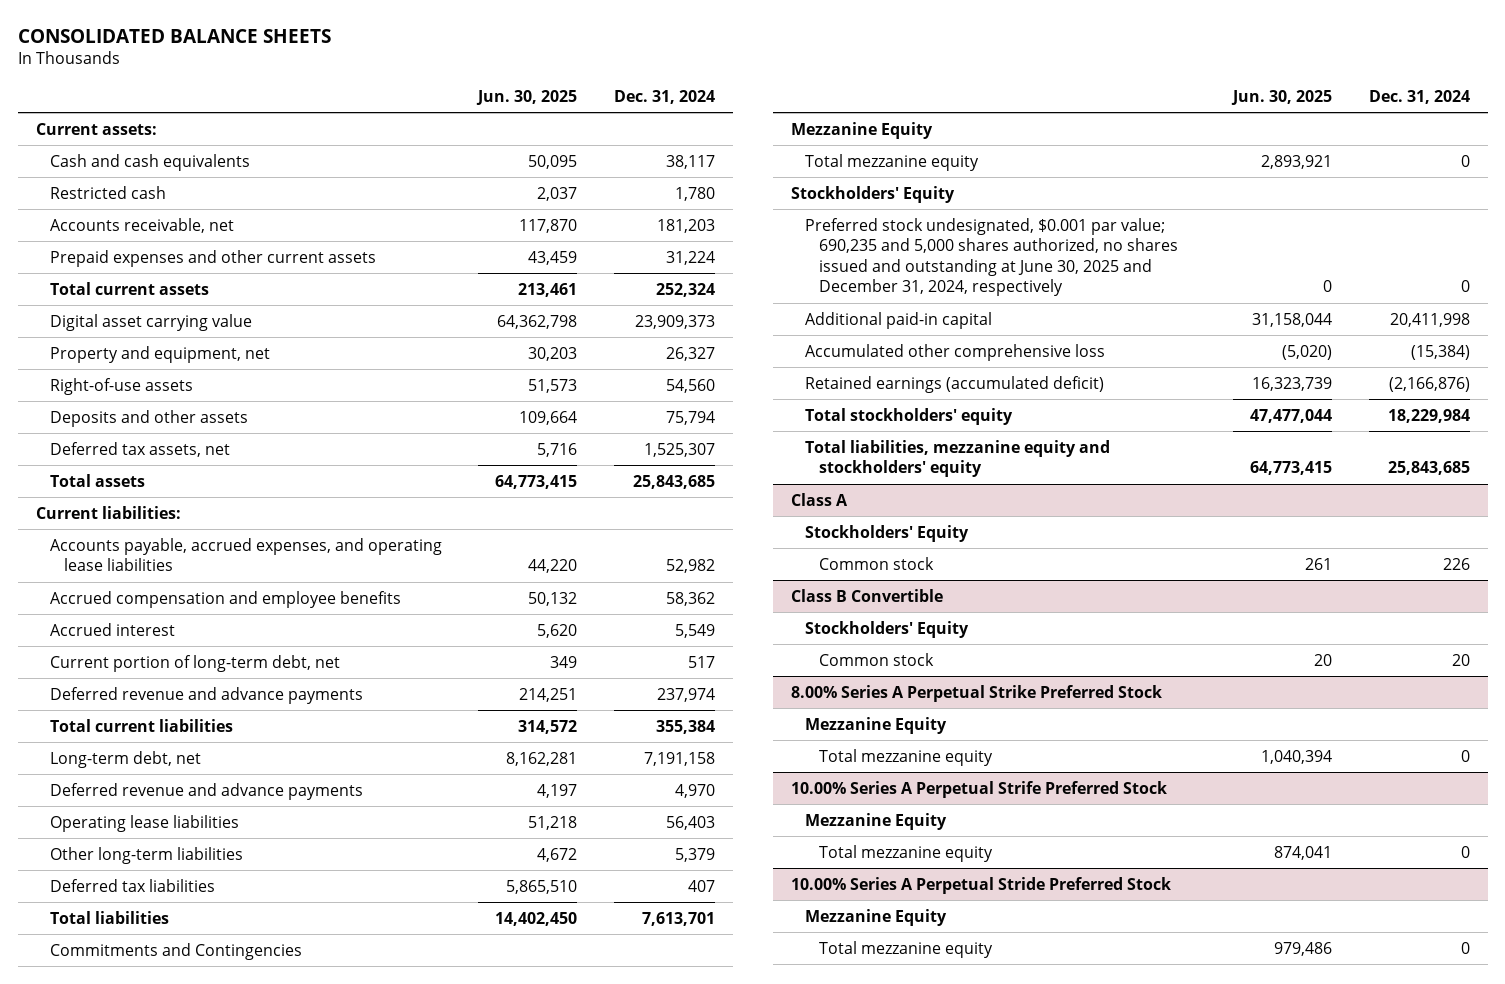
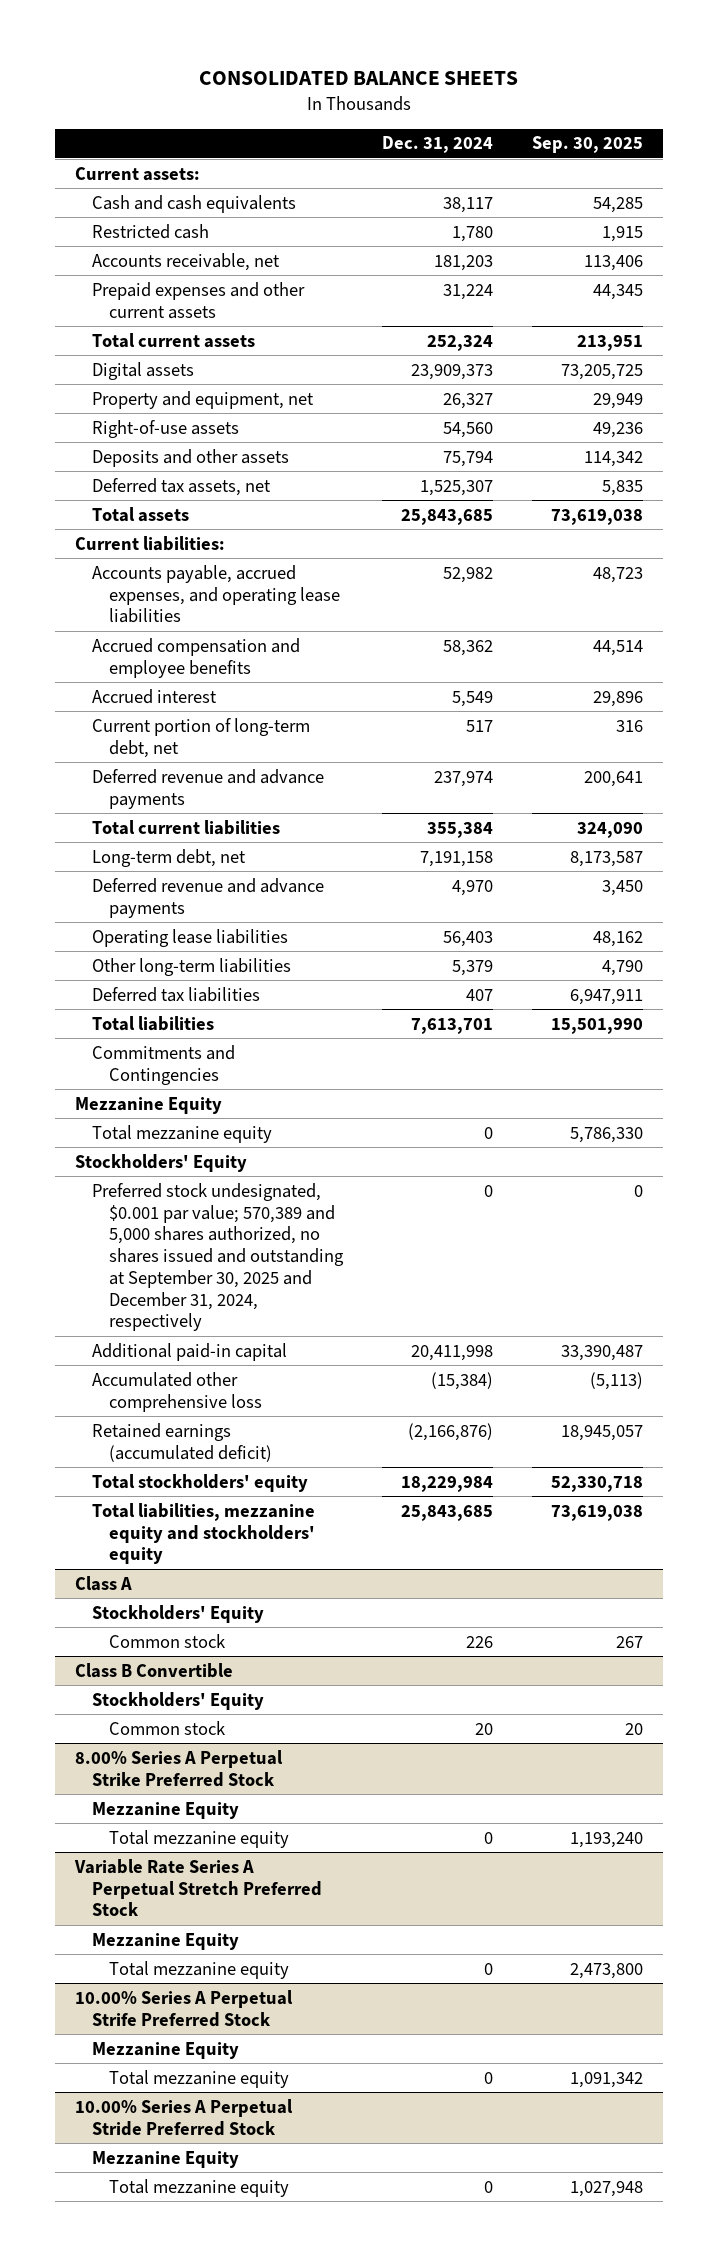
[476,90,578,106] Jun. 30, 2025 -> none
none -> [532,136,644,154] Sep. 30, 2025
[49,313,252,331] Digital asset carrying value -> [92,361,195,380] Digital assets
[804,217,1178,297] Preferred stock undesignated, $0.001 par value; 690,235 and 5,000 shares authorized, no shares issued and outstanding at June 30, 2025 and December 31, 2024, respectively -> [92,1182,345,1332] Preferred stock undesignated, $0.001 par value; 570,389 and 5,000 shares authorized, no shares issued and outstanding at September 30, 2025 and December 31, 2024, respectively
none -> [73,1858,323,1917] Variable Rate Series A Perpetual Stretch Preferred Stock
none -> [92,1932,240,1950] Mezzanine Equity
none -> [109,1960,290,1979] Total mezzanine equity

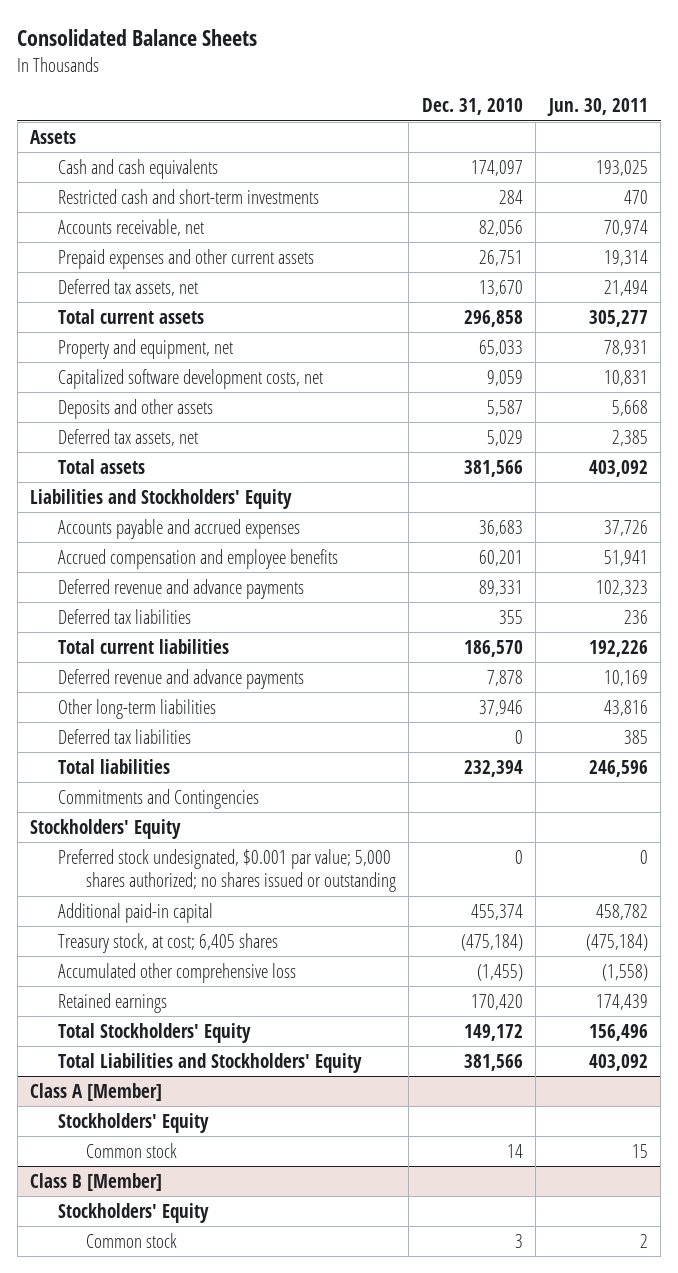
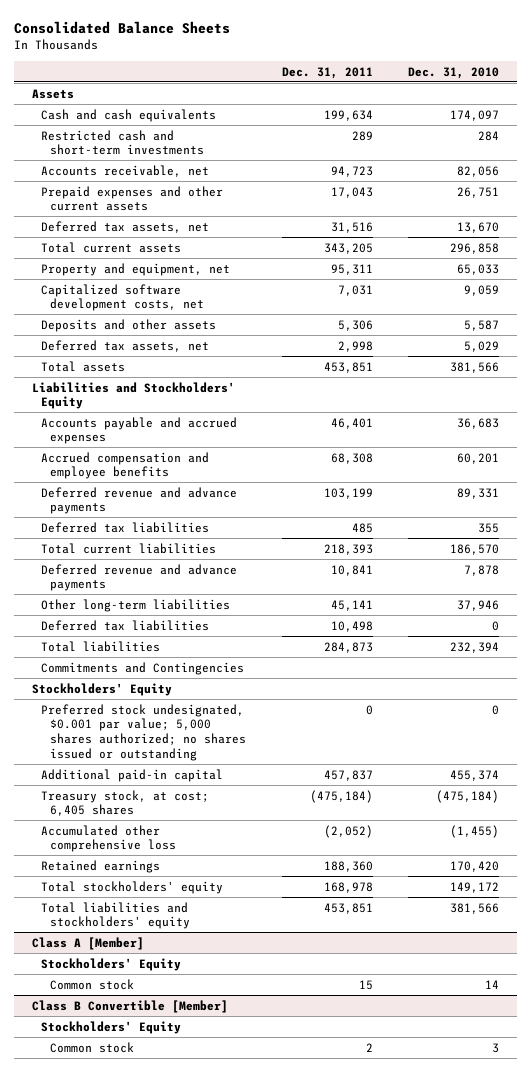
[546,98,648,117] Jun. 30, 2011 -> none
none -> [281,66,373,79] Dec. 31, 2011
[57,1022,251,1043] Total Stockholders' Equity -> [40,880,223,894] Total stockholders' equity
[57,1052,362,1073] Total Liabilities and Stockholders' Equity -> [40,901,190,930] Total liabilities and stockholders' equity
[30,1172,163,1191] Class B [Member] -> [31,999,228,1013] Class B Convertible [Member]

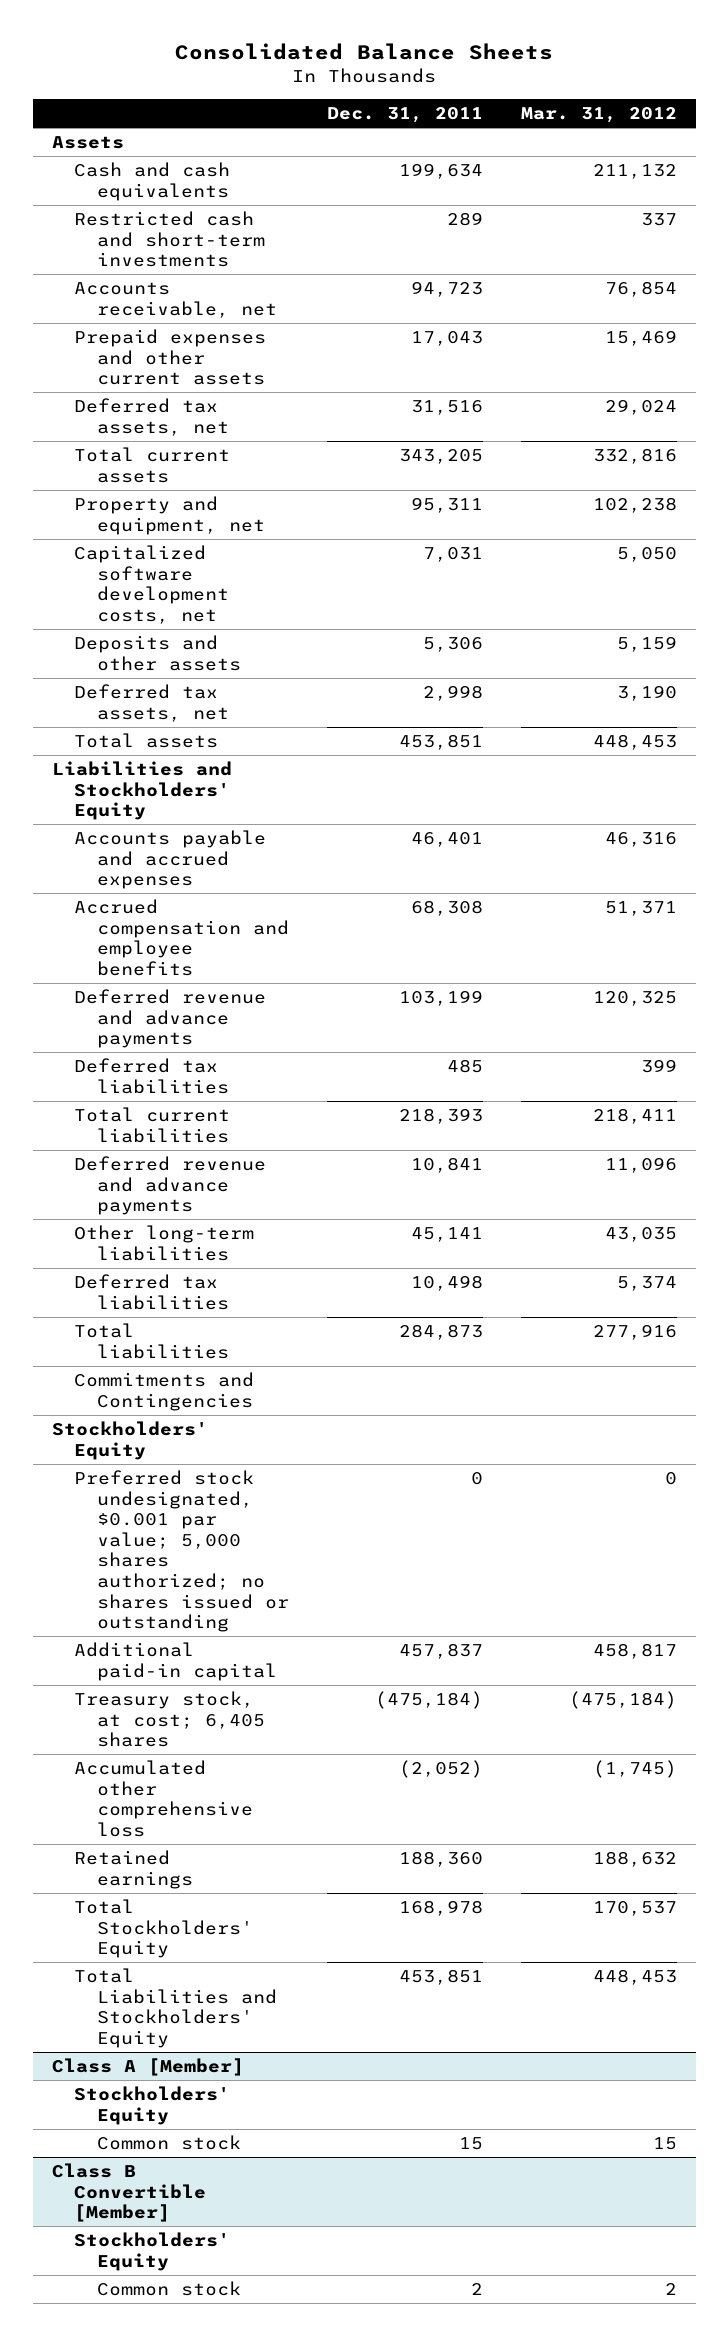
[408,66,500,79] Dec. 31, 2010 -> none
none -> [520,107,677,124] Mar. 31, 2012
[40,880,223,894] Total stockholders' equity -> [74,1899,253,1959] Total Stockholders' Equity
[40,901,190,930] Total liabilities and stockholders' equity -> [74,1968,277,2048] Total Liabilities and Stockholders' Equity

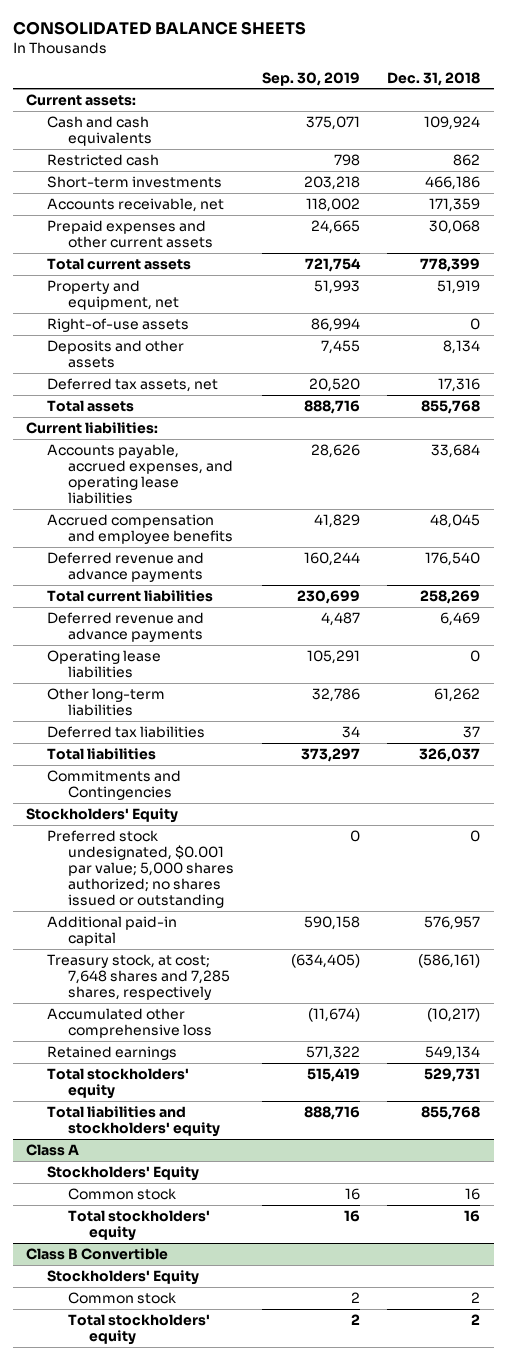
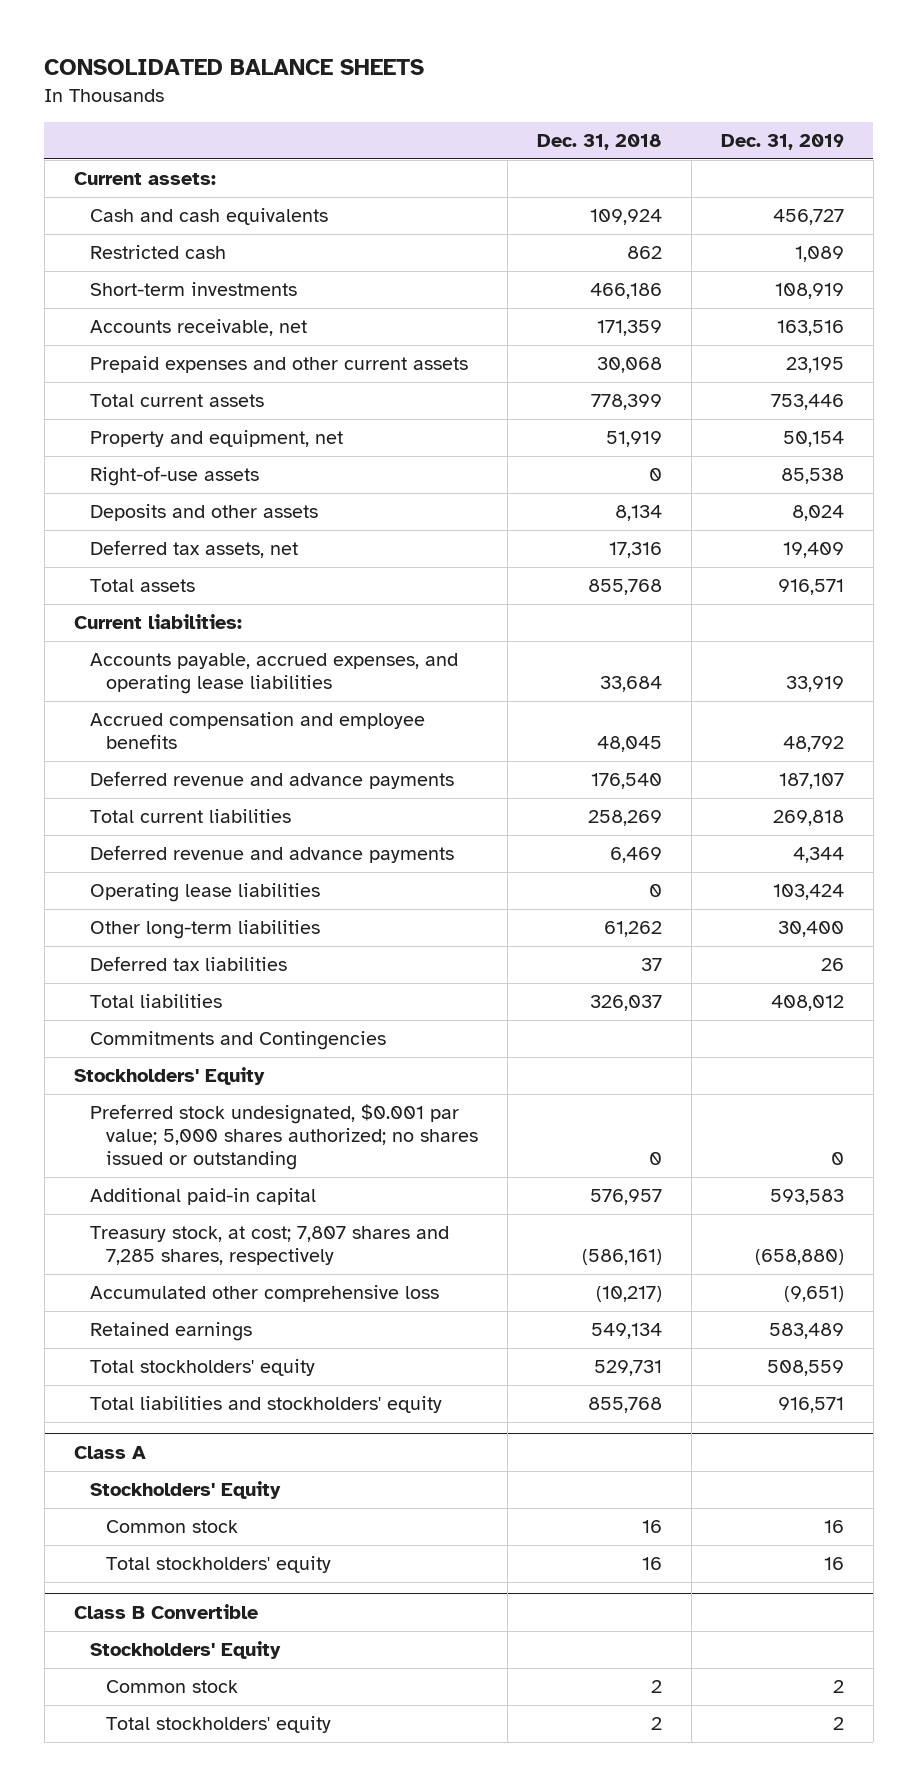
[261,71,360,86] Sep. 30, 2019 -> none
none -> [720,133,844,150] Dec. 31, 2019
[47,953,231,1001] Treasury stock, at cost; 7,648 shares and 7,285 shares, respectively -> [89,1226,449,1266] Treasury stock, at cost; 7,807 shares and 7,285 shares, respectively

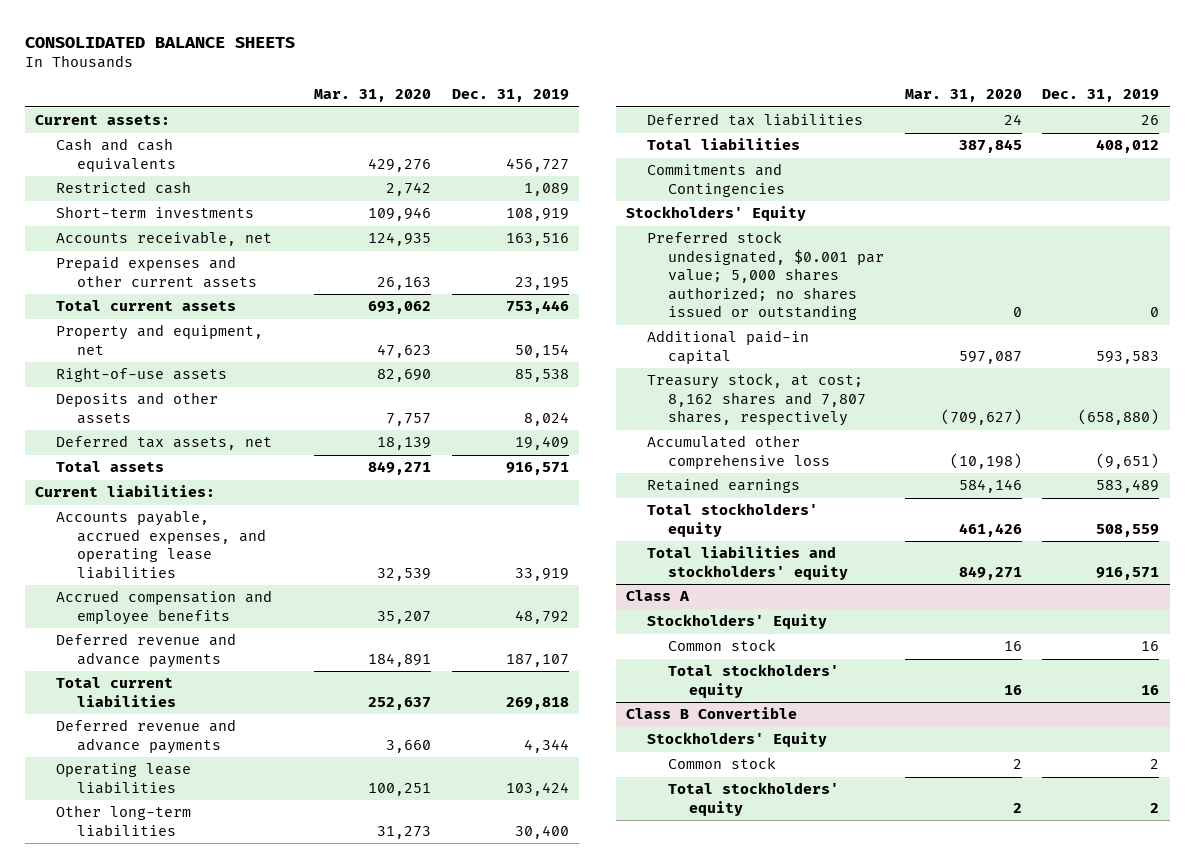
[536,133,662,150] Dec. 31, 2018 -> none
none -> [314,89,432,103] Mar. 31, 2020
[89,1226,449,1266] Treasury stock, at cost; 7,807 shares and 7,285 shares, respectively -> [646,373,866,427] Treasury stock, at cost; 8,162 shares and 7,807 shares, respectively

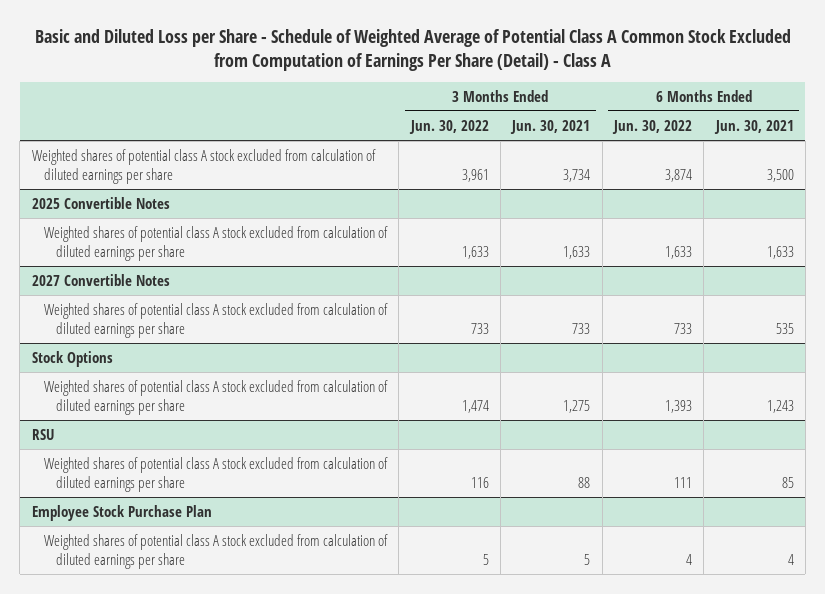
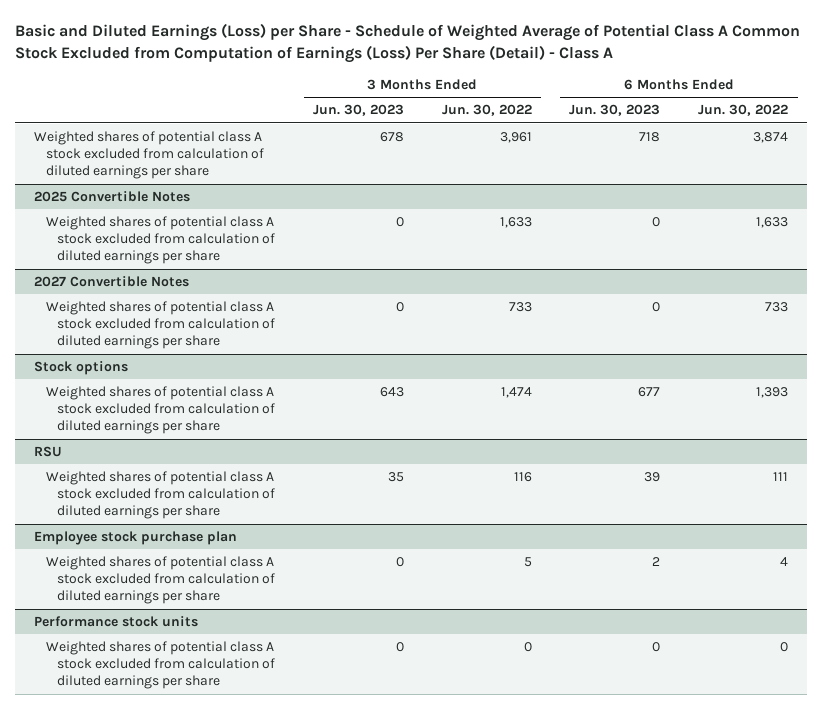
[34,29,791,71] Basic and Diluted Loss per Share - Schedule of Weighted Average of Potential Class A Common Stock Excluded from Computation of Earnings Per Share (Detail) - Class A -> [14,23,800,64] Basic and Diluted Earnings (Loss) per Share - Schedule of Weighted Average of Potential Class A Common Stock Excluded from Computation of Earnings (Loss) Per Share (Detail) - Class A
[510,119,591,134] Jun. 30, 2021 -> none
[713,119,794,134] Jun. 30, 2021 -> none
none -> [313,104,405,117] Jun. 30, 2023
none -> [569,104,661,117] Jun. 30, 2023
[31,350,113,367] Stock Options -> [33,361,128,376] Stock options
[31,504,212,521] Employee Stock Purchase Plan -> [33,531,237,546] Employee stock purchase plan
none -> [33,616,198,628] Performance stock units
none -> [45,641,276,690] Weighted shares of potential class A stock excluded from calculation of diluted earnings per share

